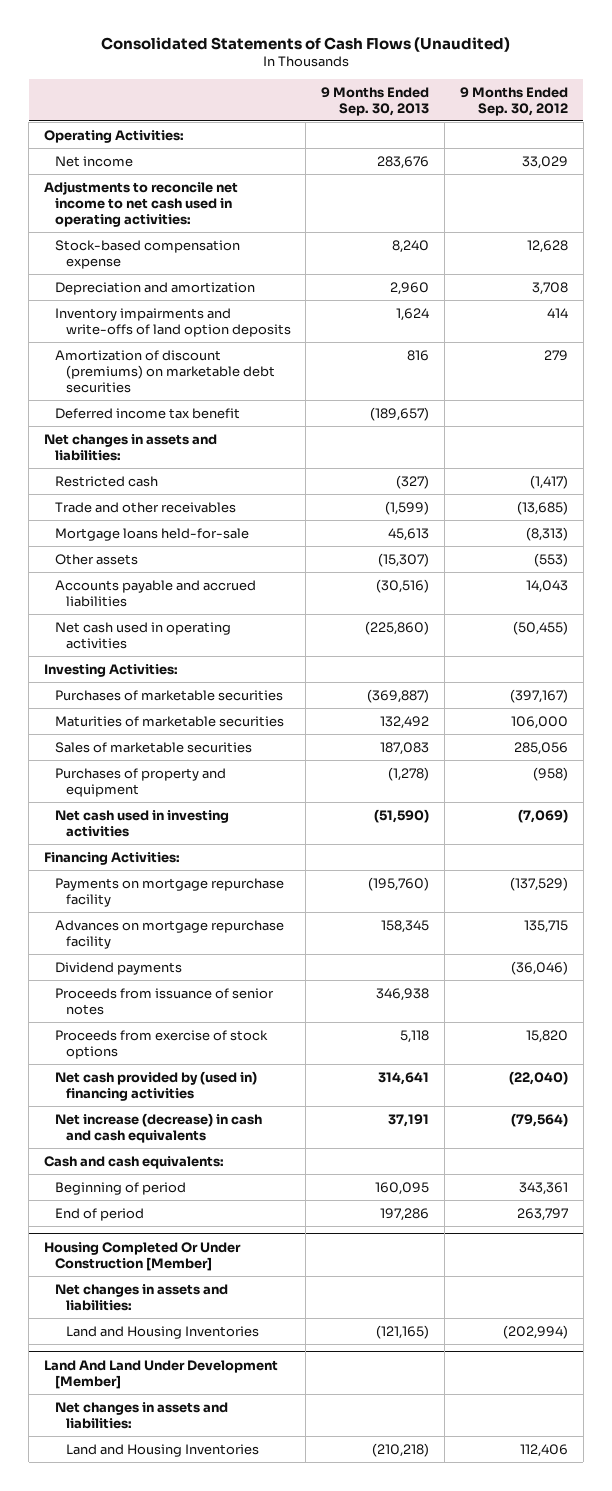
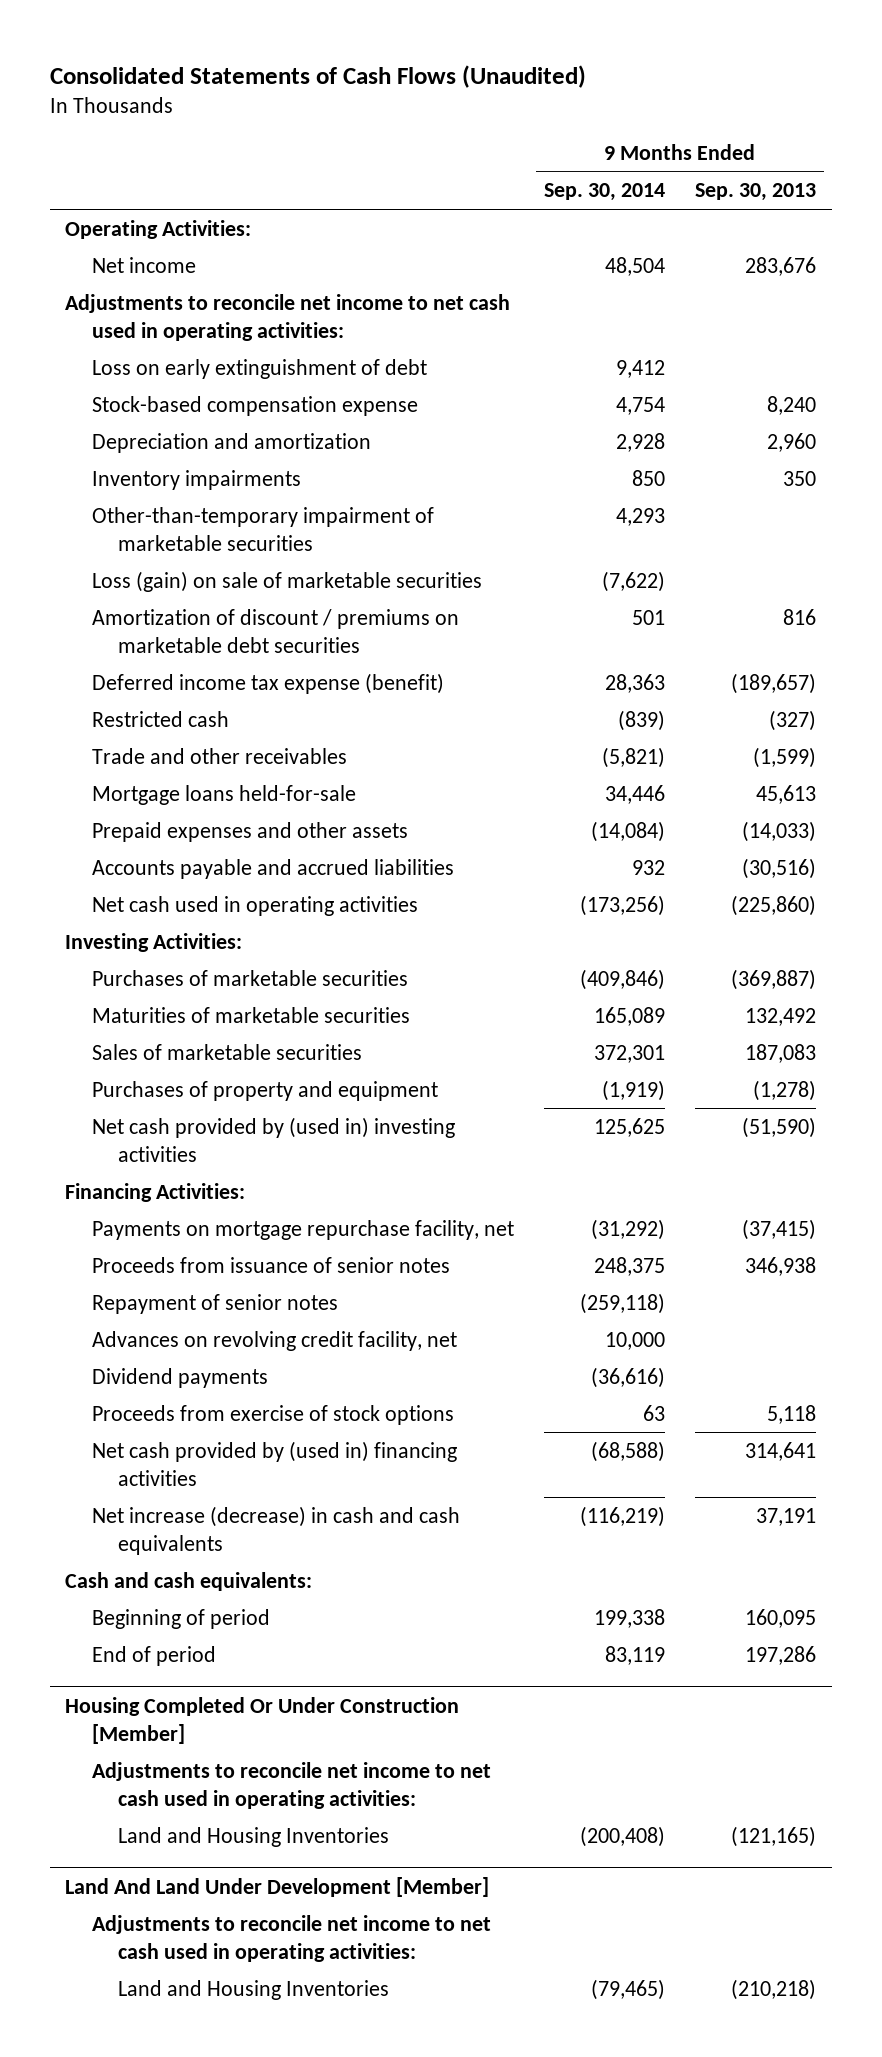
[459,86,568,116] 9 Months Ended Sep. 30, 2012 -> none
none -> [544,183,666,202] Sep. 30, 2014
none -> [91,358,427,379] Loss on early extinguishment of debt
[43,433,217,461] Net changes in assets and liabilities: -> none
[54,307,291,337] Inventory impairments and write-offs of land option deposits -> [91,469,301,490] Inventory impairments
[396,307,430,321] 1,624 -> [783,470,817,486] 350
none -> [91,506,434,551] Other-than-temporary impairment of marketable securities
none -> [91,570,482,592] Loss (gain) on sale of marketable securities
[54,349,275,393] Amortization of discount (premiums) on marketable debt securities -> [91,608,459,653] Amortization of discount / premiums on marketable debt securities
[54,407,240,419] Deferred income tax benefit -> [91,672,444,694] Deferred income tax expense (benefit)
[54,553,138,565] Other assets -> [91,821,408,842] Prepaid expenses and other assets
[378,552,430,567] (15,307) -> [742,820,817,842] (14,033)
[54,809,229,837] Net cash used in investing activities -> [91,1116,455,1162] Net cash provided by (used in) investing activities
[54,919,284,949] Advances on mortgage repurchase facility -> none
[54,877,284,907] Payments on mortgage repurchase facility -> [91,1219,514,1240] Payments on mortgage repurchase facility, net
[368,876,430,891] (195,760) -> [742,1218,817,1240] (37,415)
none -> [91,1293,338,1314] Repayment of senior notes
none -> [91,1330,457,1351] Advances on revolving credit facility, net
[54,961,182,975] Dividend payments -> [91,1367,268,1388] Dividend payments
[54,1283,228,1311] Net changes in assets and liabilities: -> none
none -> [91,1761,491,1809] Adjustments to reconcile net income to net cash used in operating activities:
[54,1401,228,1429] Net changes in assets and liabilities: -> none
none -> [91,1914,491,1962] Adjustments to reconcile net income to net cash used in operating activities:

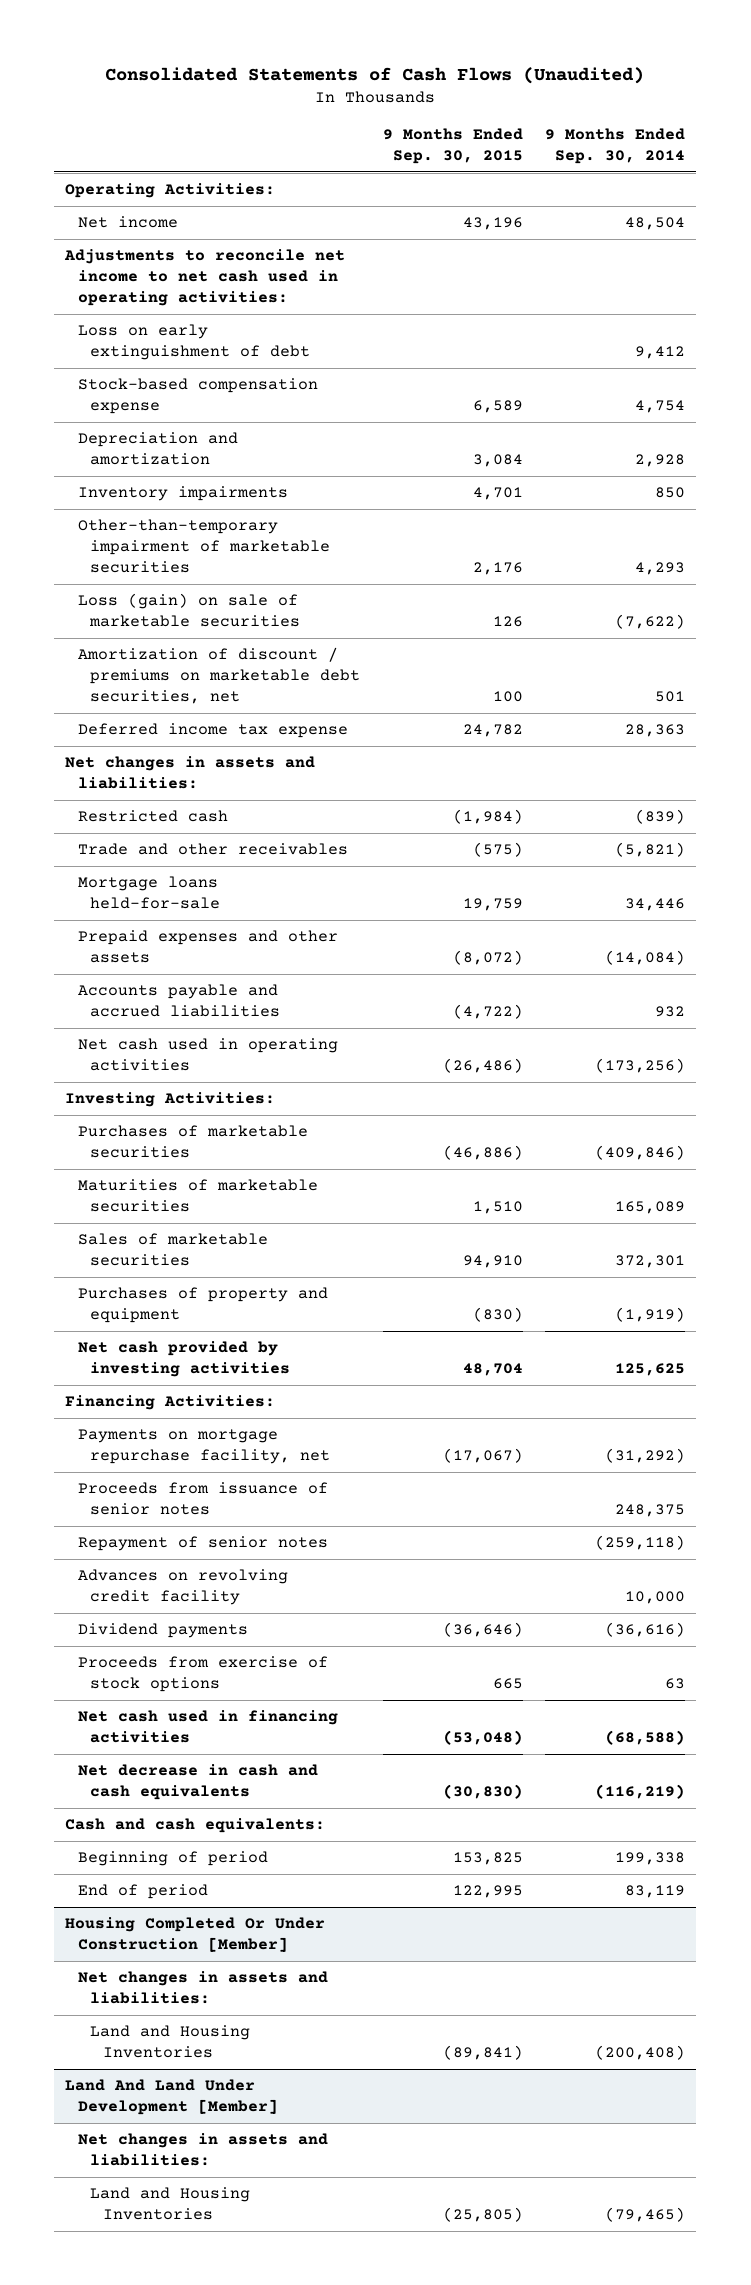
[695,183,817,202] Sep. 30, 2013 -> none
none -> [382,128,523,165] 9 Months Ended Sep. 30, 2015
[91,608,459,653] Amortization of discount / premiums on marketable debt securities -> [77,647,361,705] Amortization of discount / premiums on marketable debt securities, net
[91,672,444,694] Deferred income tax expense (benefit) -> [77,723,348,739] Deferred income tax expense
none -> [65,756,316,790] Net changes in assets and liabilities:
[91,1116,455,1162] Net cash provided by (used in) investing activities -> [77,1341,291,1378] Net cash provided by investing activities
[91,1330,457,1351] Advances on revolving credit facility, net -> [77,1569,288,1606] Advances on revolving credit facility
[91,1440,457,1486] Net cash provided by (used in) financing activities -> [77,1710,338,1744] Net cash used in financing activities
[91,1505,460,1555] Net increase (decrease) in cash and cash equivalents -> [77,1764,318,1801] Net decrease in cash and cash equivalents
[91,1761,491,1809] Adjustments to reconcile net income to net cash used in operating activities: -> none
none -> [77,1971,328,2005] Net changes in assets and liabilities:
[91,1914,491,1962] Adjustments to reconcile net income to net cash used in operating activities: -> none
none -> [77,2133,328,2167] Net changes in assets and liabilities:

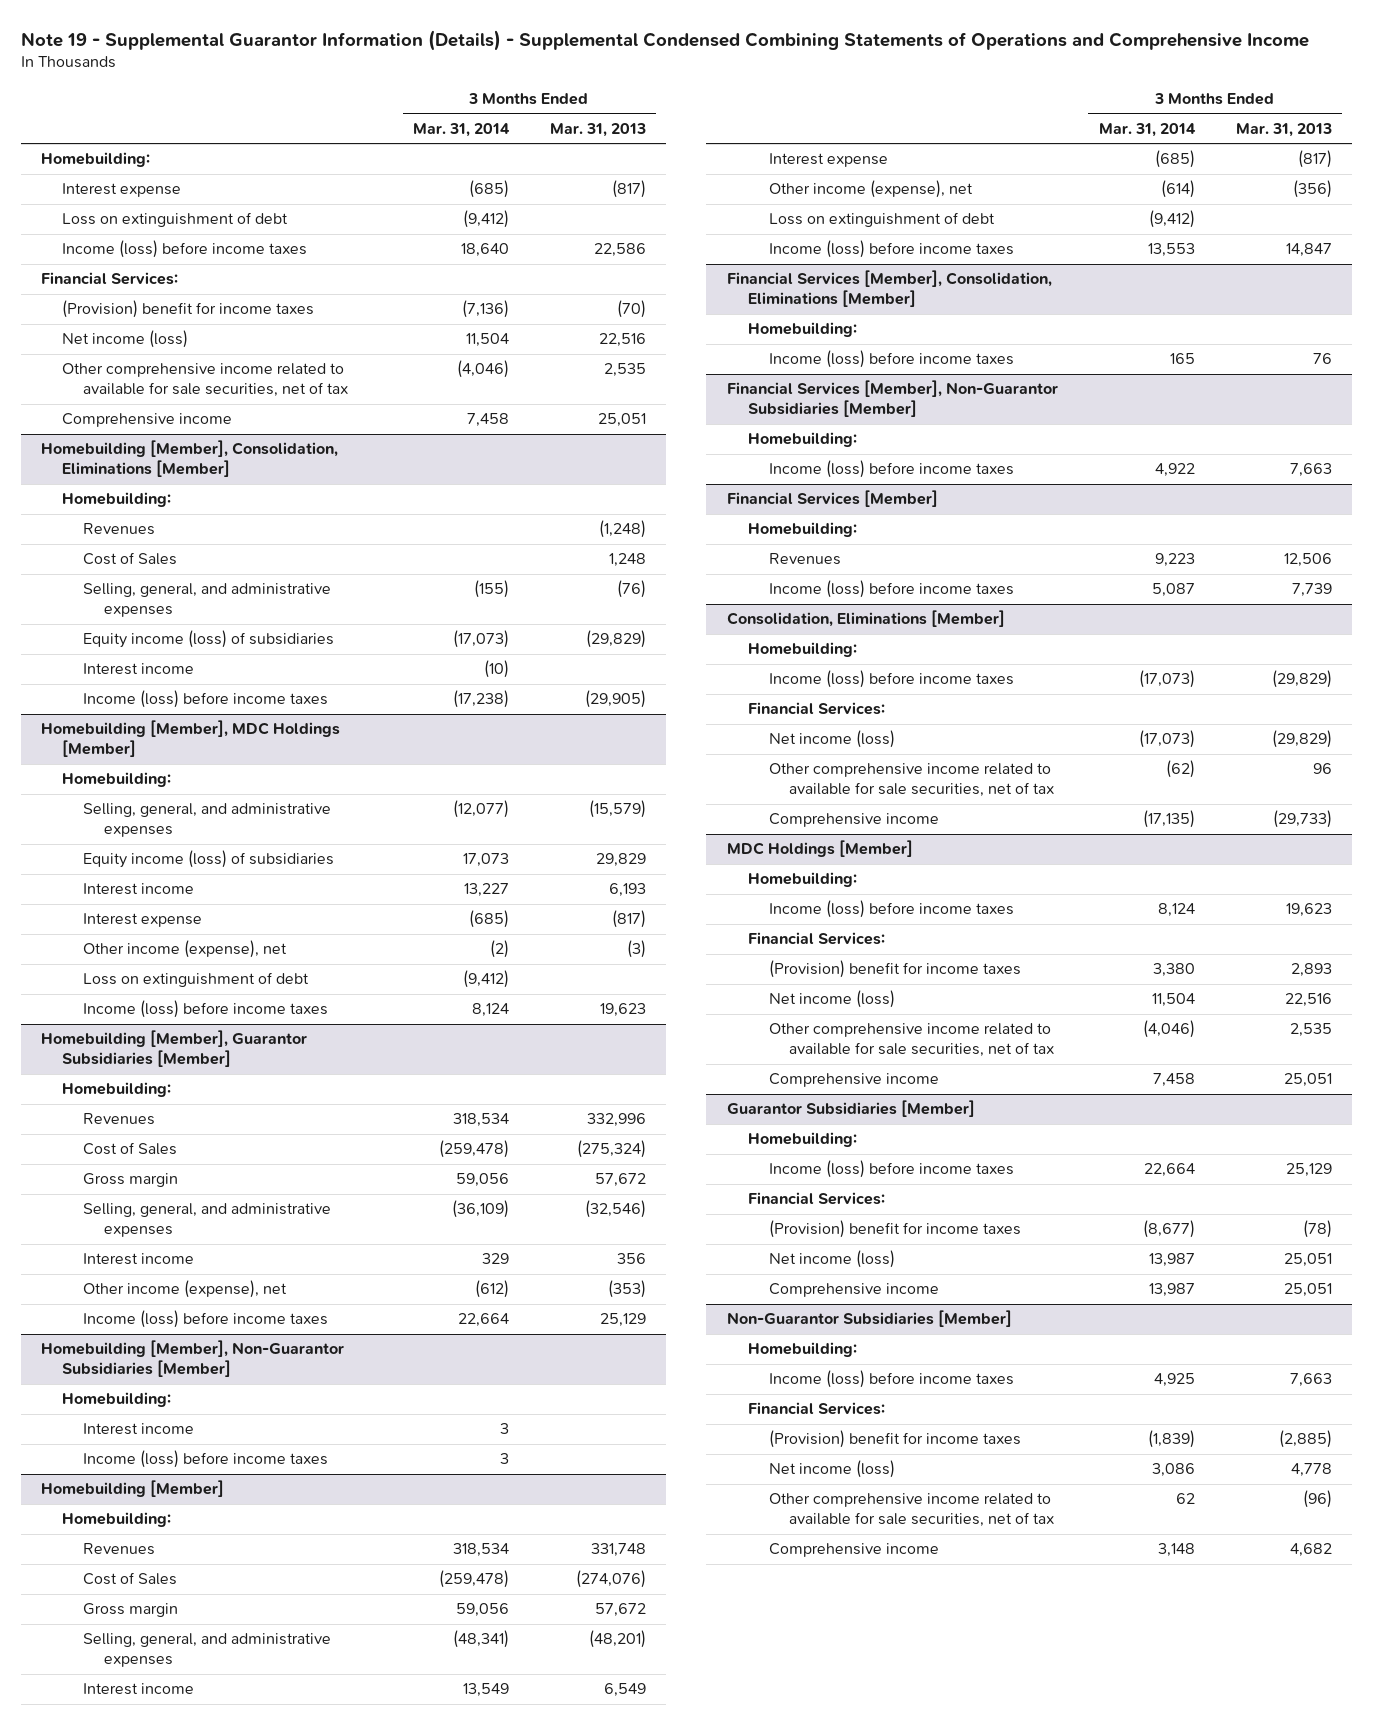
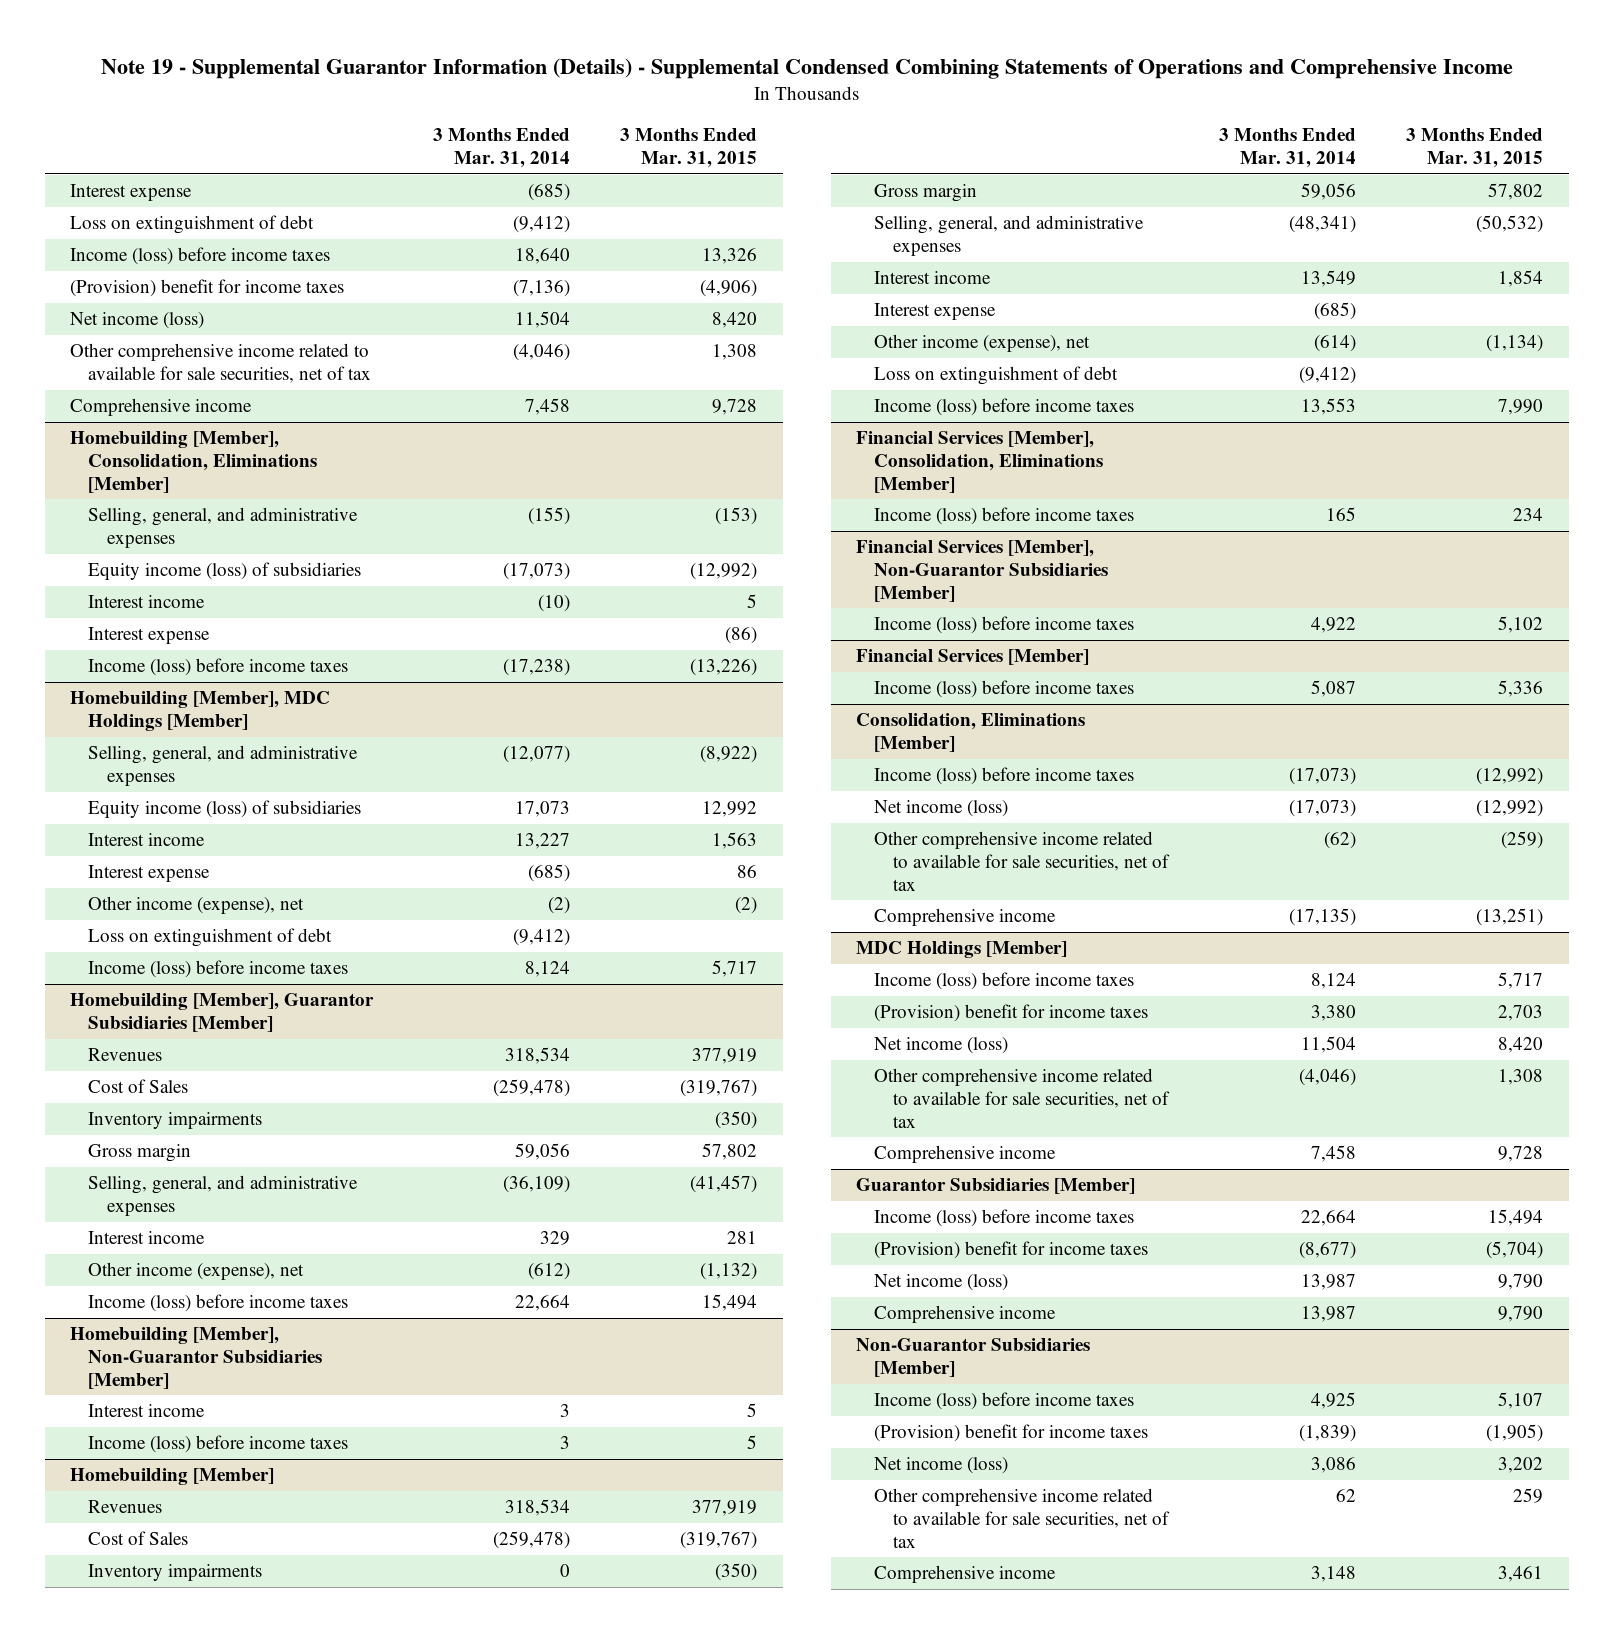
[549,122,646,137] Mar. 31, 2013 -> none
none -> [620,128,758,169] 3 Months Ended Mar. 31, 2015
[41,152,151,168] Homebuilding: -> none
[41,272,179,286] Financial Services: -> none
[61,492,171,508] Homebuilding: -> none
[82,523,155,536] Revenues -> none
[82,552,177,566] Cost of Sales -> none
none -> [88,627,211,645] Interest expense
[61,772,171,788] Homebuilding: -> none
[61,1082,171,1098] Homebuilding: -> none
none -> [88,1112,263,1130] Inventory impairments
[61,1392,171,1408] Homebuilding: -> none
[61,1512,171,1528] Homebuilding: -> none
none -> [88,1564,263,1582] Inventory impairments
[747,322,857,338] Homebuilding: -> none
[747,432,857,448] Homebuilding: -> none
[747,522,857,538] Homebuilding: -> none
[768,553,841,566] Revenues -> none
[747,642,857,658] Homebuilding: -> none
[747,702,885,716] Financial Services: -> none
[747,872,857,888] Homebuilding: -> none
[747,932,885,946] Financial Services: -> none
[747,1132,857,1148] Homebuilding: -> none
[747,1192,885,1206] Financial Services: -> none
[747,1342,857,1358] Homebuilding: -> none
[747,1402,885,1416] Financial Services: -> none

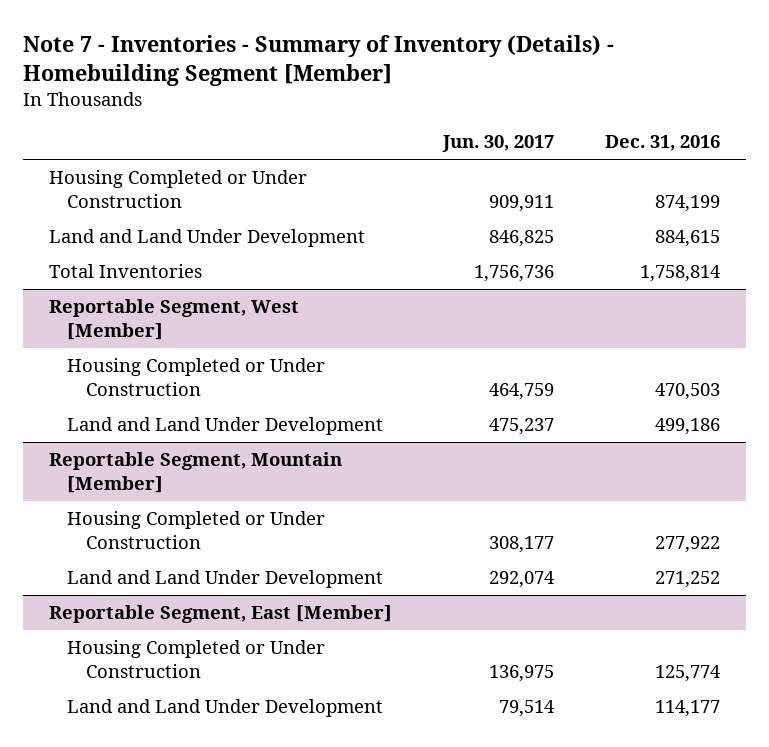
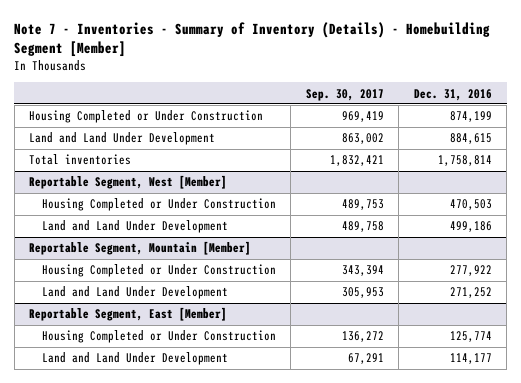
[441,135,554,153] Jun. 30, 2017 -> none
none -> [305,88,384,101] Sep. 30, 2017
[48,264,202,279] Total Inventories -> [29,154,132,166] Total inventories

